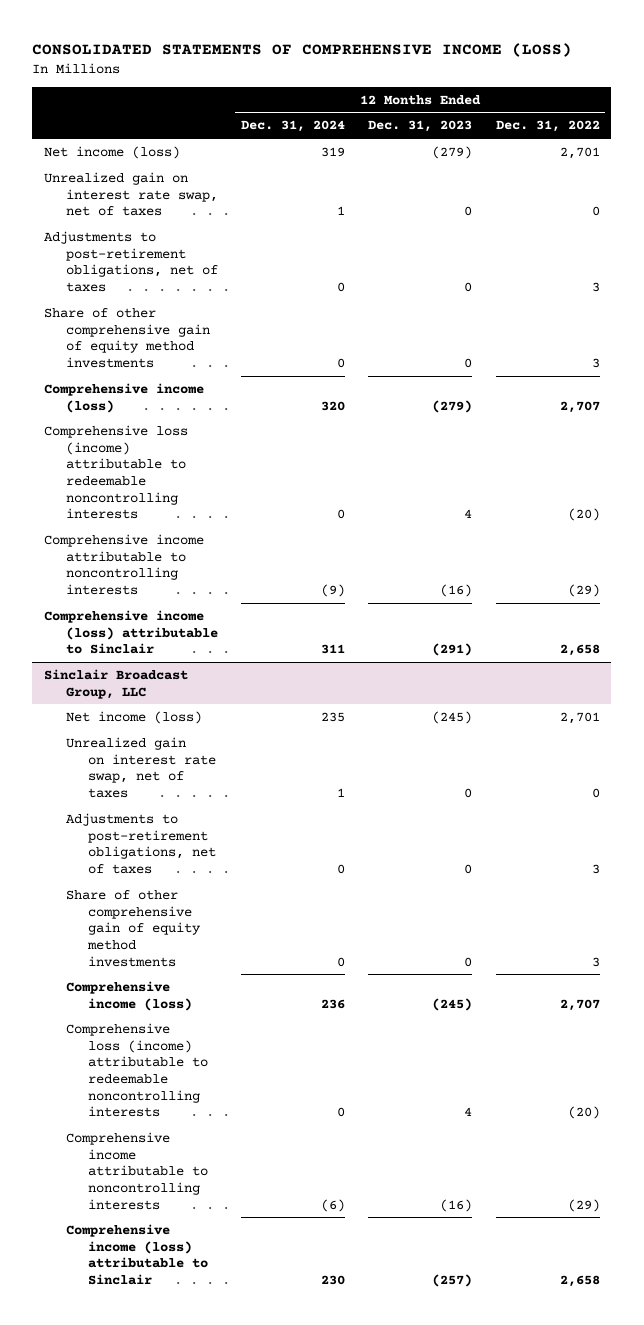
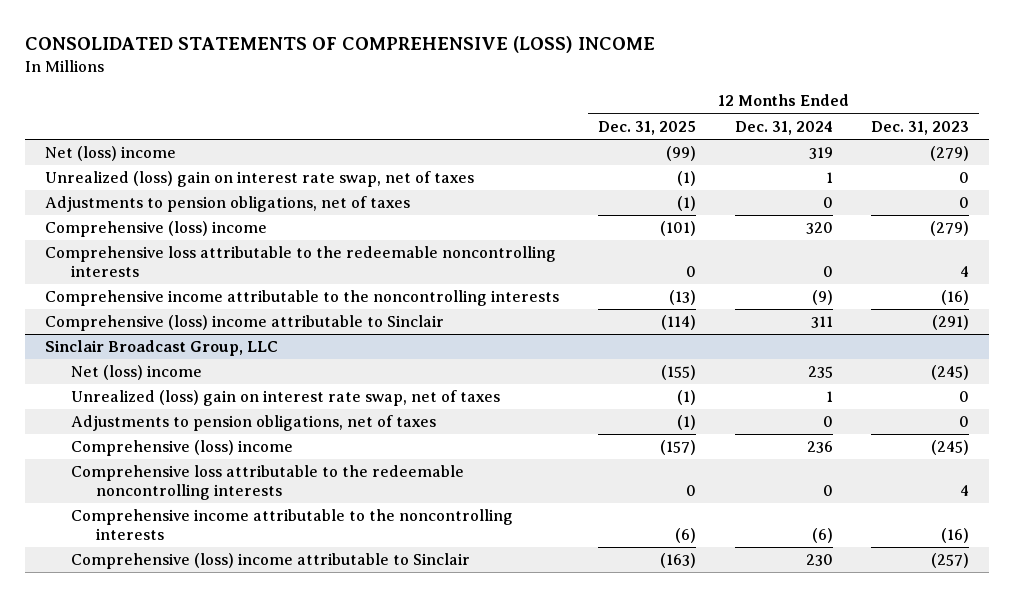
[32,43,573,58] CONSOLIDATED STATEMENTS OF COMPREHENSIVE INCOME (LOSS) -> [25,36,656,54] CONSOLIDATED STATEMENTS OF COMPREHENSIVE (LOSS) INCOME
[495,120,600,133] Dec. 31, 2022 -> none
none -> [597,120,696,135] Dec. 31, 2025
[44,307,210,368] Share of other comprehensive gain of equity method investments -> none
[44,145,181,159] Net income (loss) -> [44,146,176,162] Net (loss) income
[44,171,218,217] Unrealized gain on interest rate swap, net of taxes -> [44,171,474,188] Unrealized (loss) gain on interest rate swap, net of taxes
[44,230,218,292] Adjustments to post-retirement obligations, net of taxes -> [44,196,410,213] Adjustments to pension obligations, net of taxes
[44,382,205,413] Comprehensive income (loss) -> [44,221,267,238] Comprehensive (loss) income
[44,424,189,520] Comprehensive loss (income) attributable to redeemable noncontrolling interests -> [44,246,556,277] Comprehensive loss attributable to the redeemable noncontrolling interests
[44,533,205,595] Comprehensive income attributable to noncontrolling interests -> [44,290,559,307] Comprehensive income attributable to the noncontrolling interests
[44,609,218,655] Comprehensive income (loss) attributable to Sinclair -> [44,315,444,332] Comprehensive (loss) income attributable to Sinclair
[65,889,201,967] Share of other comprehensive gain of equity method investments -> none
[65,710,202,724] Net income (loss) -> [70,365,202,381] Net (loss) income
[65,736,216,798] Unrealized gain on interest rate swap, net of taxes -> [70,390,500,407] Unrealized (loss) gain on interest rate swap, net of taxes
[65,812,216,874] Adjustments to post-retirement obligations, net of taxes -> [70,415,436,432] Adjustments to pension obligations, net of taxes
[65,980,192,1011] Comprehensive income (loss) -> [70,440,293,457] Comprehensive (loss) income
[65,1022,208,1118] Comprehensive loss (income) attributable to redeemable noncontrolling interests -> [70,465,464,500] Comprehensive loss attributable to the redeemable noncontrolling interests
[65,1131,208,1210] Comprehensive income attributable to noncontrolling interests -> [70,509,513,540] Comprehensive income attributable to the noncontrolling interests
[65,1223,208,1285] Comprehensive income (loss) attributable to Sinclair -> [70,553,470,570] Comprehensive (loss) income attributable to Sinclair

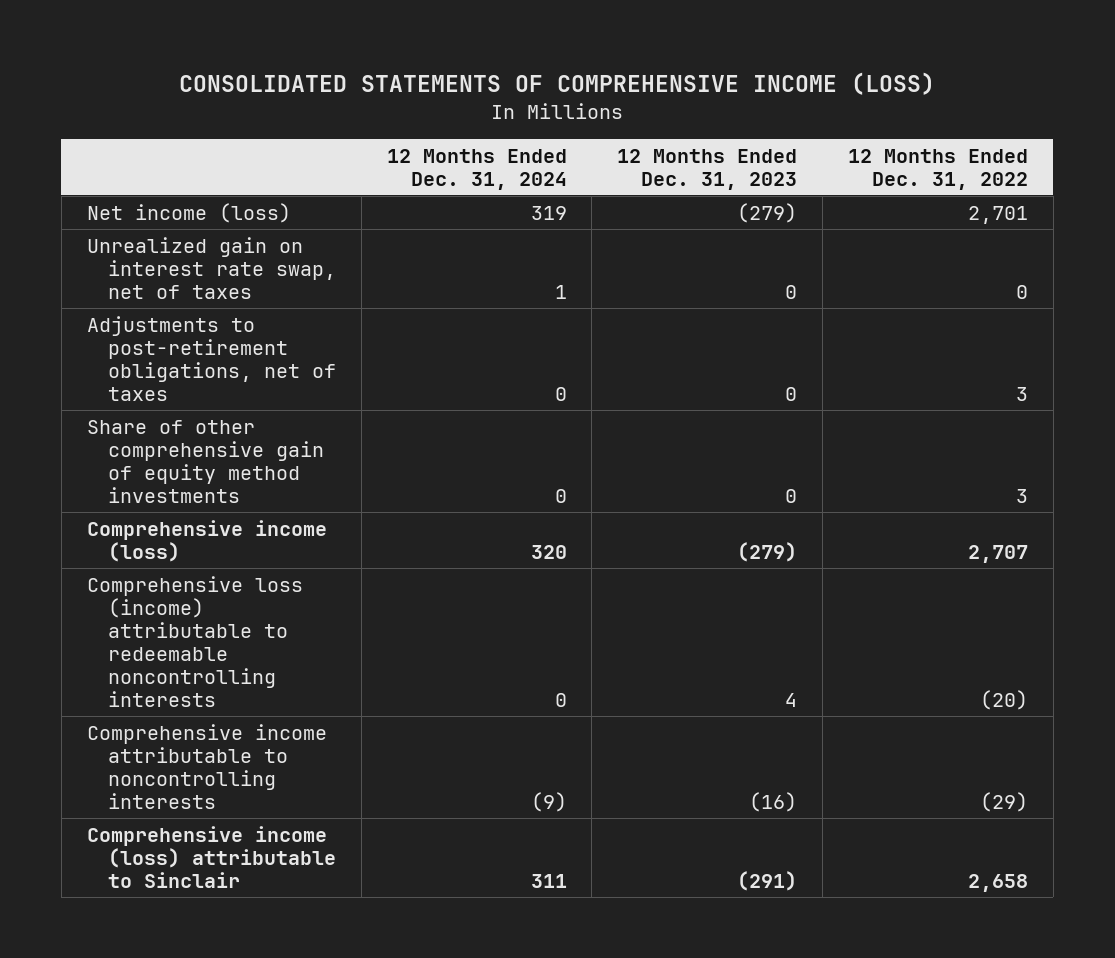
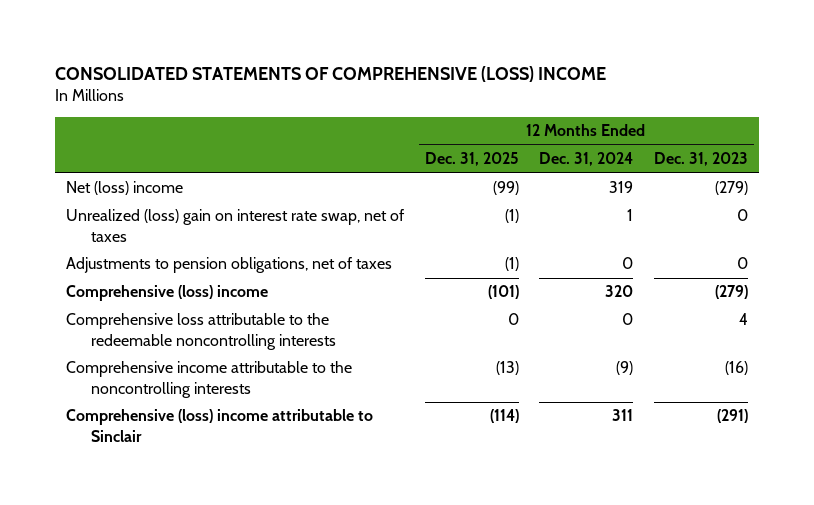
[179,72,936,96] CONSOLIDATED STATEMENTS OF COMPREHENSIVE INCOME (LOSS) -> [55,65,607,82] CONSOLIDATED STATEMENTS OF COMPREHENSIVE (LOSS) INCOME
[847,148,1028,190] 12 Months Ended Dec. 31, 2022 -> none
none -> [424,152,519,167] Dec. 31, 2025
[86,419,324,503] Share of other comprehensive gain of equity method investments -> none
[86,202,291,223] Net income (loss) -> [65,181,183,196] Net (loss) income
[86,236,336,299] Unrealized gain on interest rate swap, net of taxes -> [65,209,405,242] Unrealized (loss) gain on interest rate swap, net of taxes
[86,315,336,401] Adjustments to post-retirement obligations, net of taxes -> [65,257,392,274] Adjustments to pension obligations, net of taxes
[86,519,327,562] Comprehensive income (loss) -> [65,285,268,302] Comprehensive (loss) income
[86,575,303,707] Comprehensive loss (income) attributable to redeemable noncontrolling interests -> [65,313,336,350] Comprehensive loss attributable to the redeemable noncontrolling interests
[86,723,327,809] Comprehensive income attributable to noncontrolling interests -> [65,361,352,398] Comprehensive income attributable to the noncontrolling interests
[86,825,336,888] Comprehensive income (loss) attributable to Sinclair -> [65,409,373,442] Comprehensive (loss) income attributable to Sinclair

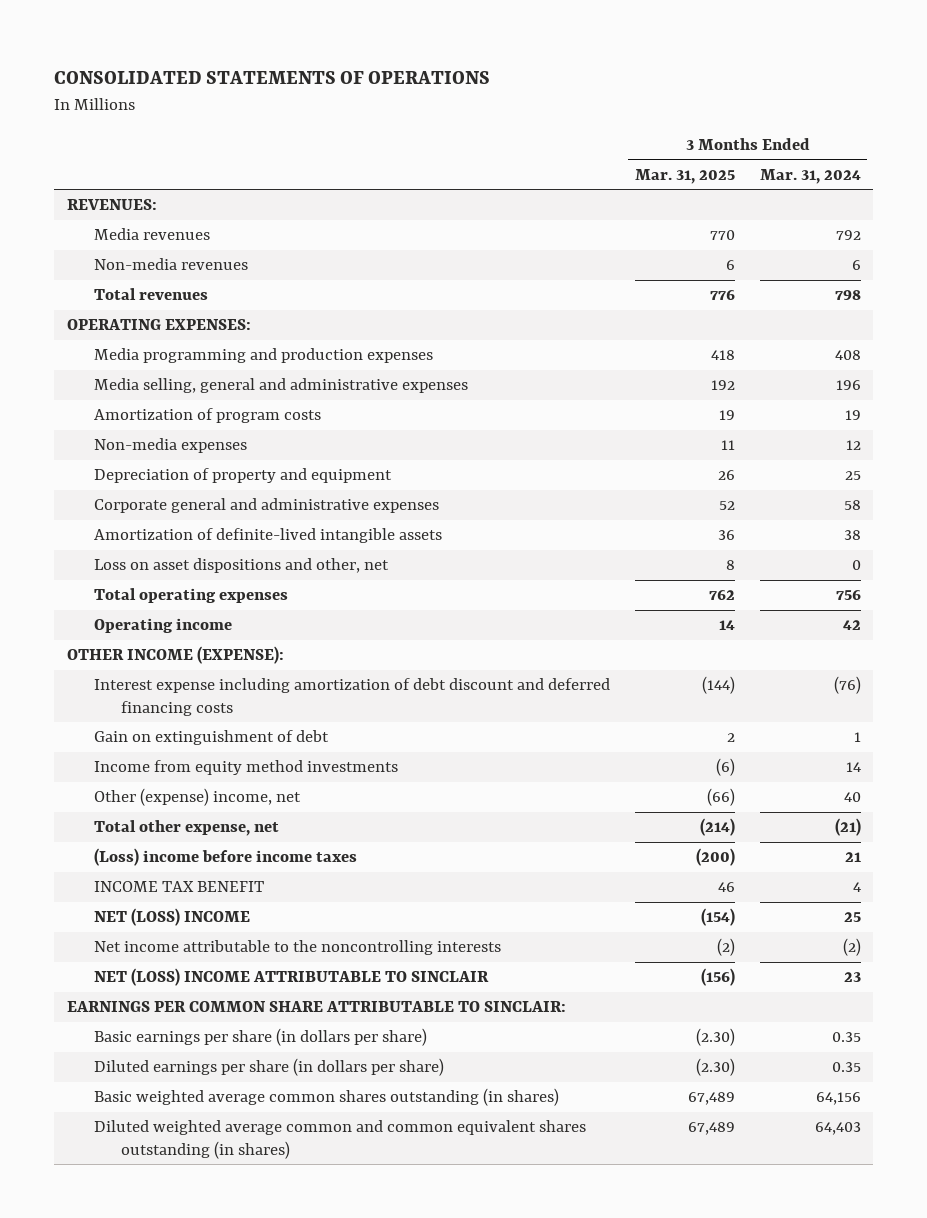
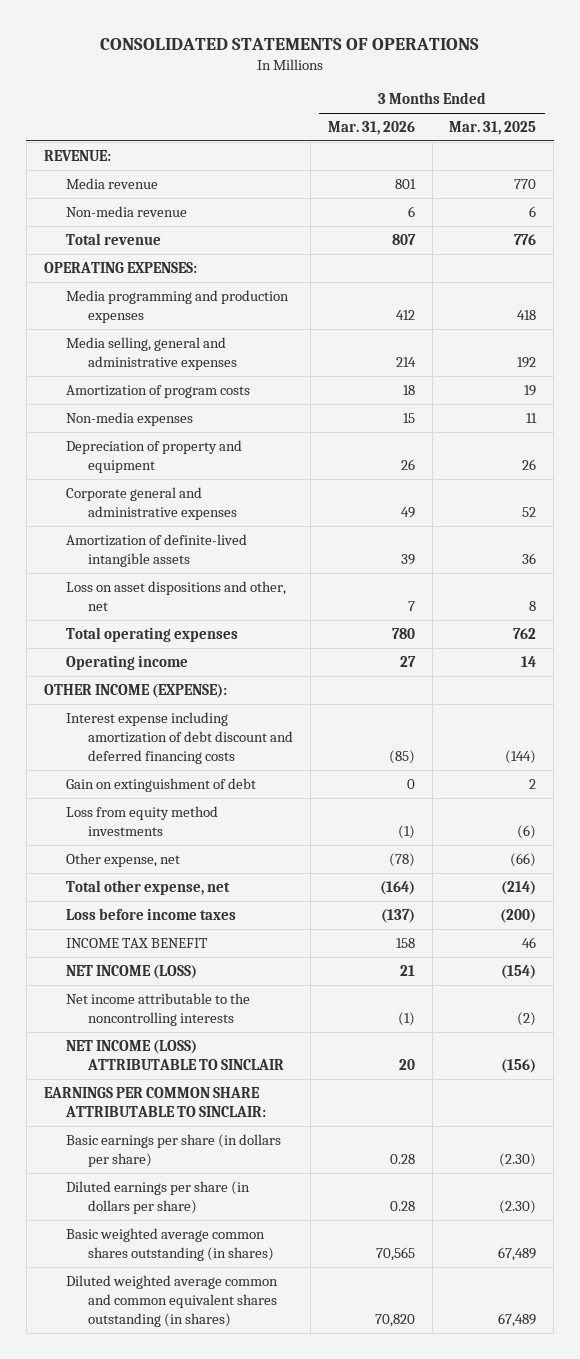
[759,168,861,184] Mar. 31, 2024 -> none
none -> [327,121,415,136] Mar. 31, 2026
[66,199,157,211] REVENUES: -> [43,150,111,162] REVENUE:
[93,228,210,241] Media revenues -> [66,178,159,190] Media revenue
[93,258,248,271] Non-media revenues -> [66,206,188,218] Non-media revenue
[93,288,208,301] Total revenues -> [66,233,162,246] Total revenue
[93,760,398,776] Income from equity method investments -> [66,806,219,837] Loss from equity method investments
[93,788,301,807] Other (expense) income, net -> [66,853,181,868] Other expense, net
[93,848,357,867] (Loss) income before income taxes -> [66,908,237,921] Loss before income taxes
[93,908,250,927] NET (LOSS) INCOME -> [66,965,198,980] NET INCOME (LOSS)
[93,968,489,987] NET (LOSS) INCOME ATTRIBUTABLE TO SINCLAIR -> [66,1040,285,1071] NET INCOME (LOSS) ATTRIBUTABLE TO SINCLAIR

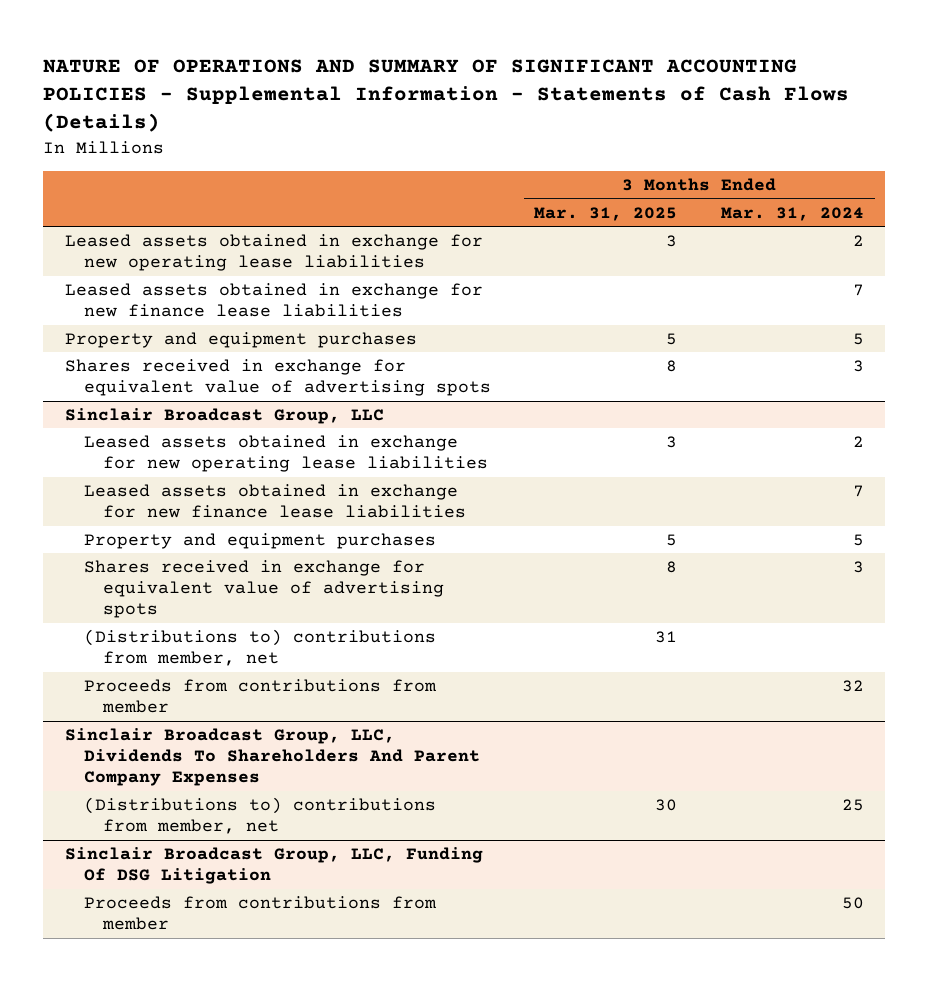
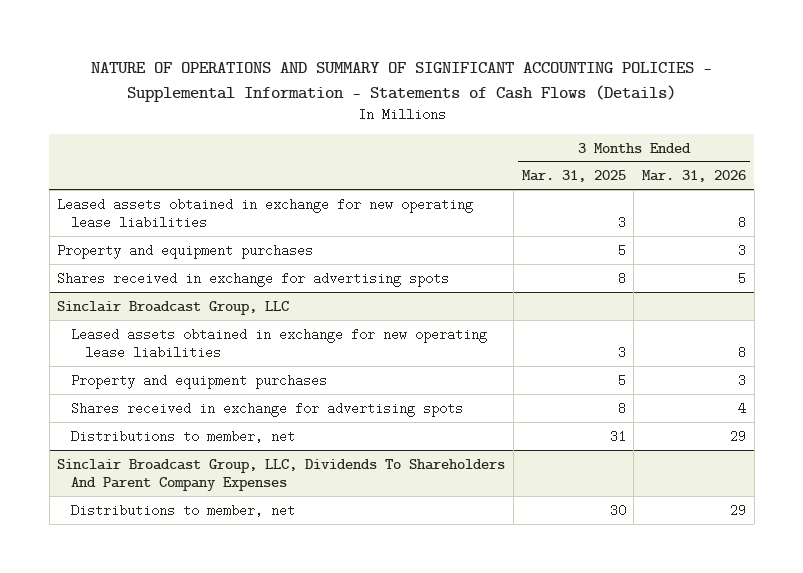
[720,206,864,221] Mar. 31, 2024 -> none
none -> [641,170,746,183] Mar. 31, 2026
[65,283,484,318] Leased assets obtained in exchange for new finance lease liabilities -> none
[65,359,491,397] Shares received in exchange for equivalent value of advertising spots -> [57,271,450,287] Shares received in exchange for advertising spots
[83,484,466,519] Leased assets obtained in exchange for new finance lease liabilities -> none
[83,679,437,714] Proceeds from contributions from member -> none
[83,560,444,619] Shares received in exchange for equivalent value of advertising spots -> [71,401,464,417] Shares received in exchange for advertising spots
[83,629,436,667] (Distributions to) contributions from member, net -> [71,429,296,443] Distributions to member, net
[65,847,484,885] Sinclair Broadcast Group, LLC, Funding Of DSG Litigation -> none
[83,896,437,931] Proceeds from contributions from member -> none
[83,797,436,835] (Distributions to) contributions from member, net -> [71,503,296,517] Distributions to member, net

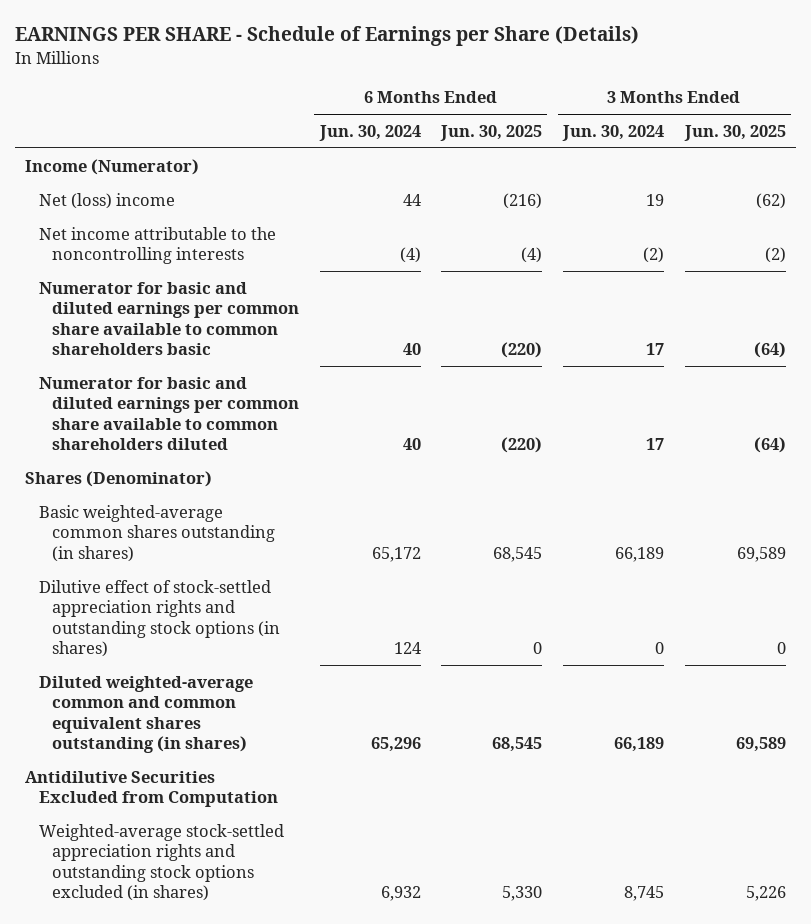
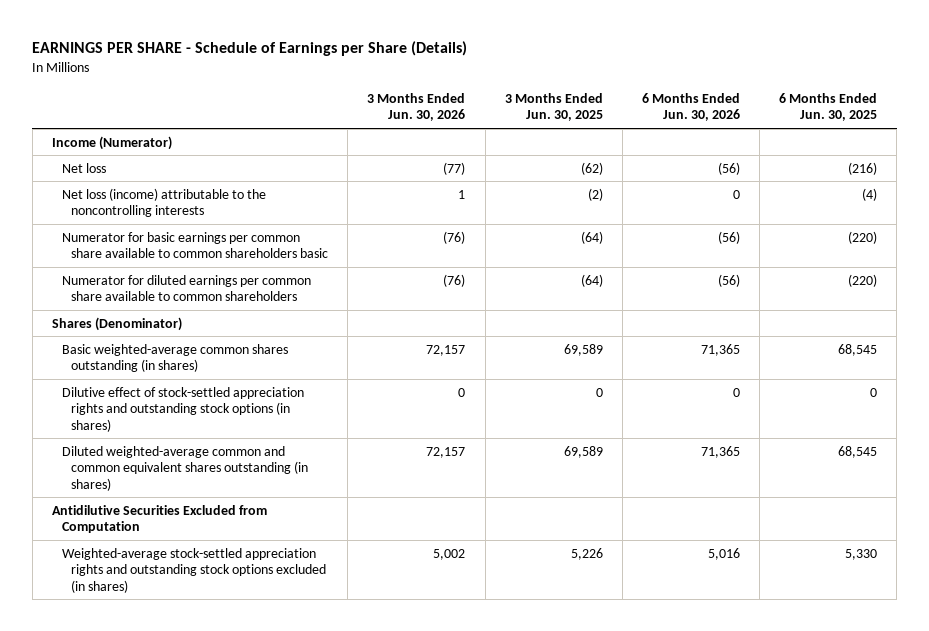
[318,124,421,141] Jun. 30, 2024 -> none
[562,124,665,141] Jun. 30, 2024 -> none
none -> [367,92,466,122] 3 Months Ended Jun. 30, 2026
none -> [641,92,740,122] 6 Months Ended Jun. 30, 2026
[38,192,175,209] Net (loss) income -> [61,162,106,173] Net loss
[38,226,276,265] Net income attributable to the noncontrolling interests -> [61,187,266,218] Net loss (income) attributable to the noncontrolling interests
[38,281,299,356] Numerator for basic and diluted earnings per common share available to common shareholders basic -> [61,231,329,259] Numerator for basic earnings per common share available to common shareholders basic
[38,376,299,451] Numerator for basic and diluted earnings per common share available to common shareholders diluted -> [61,274,311,302] Numerator for diluted earnings per common share available to common shareholders

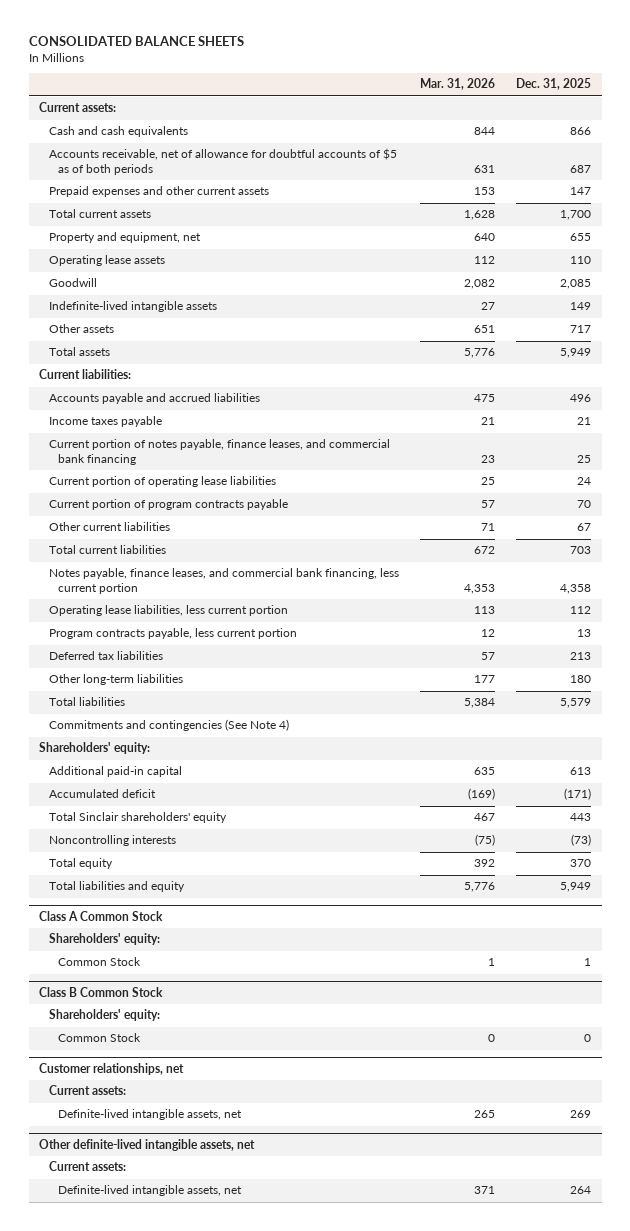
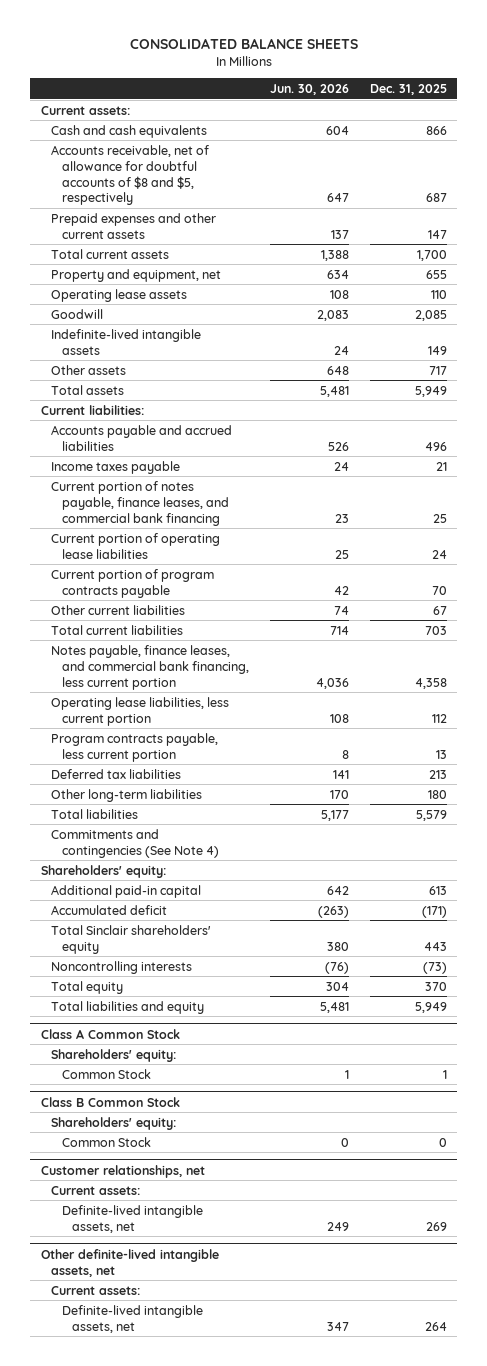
[419,78,495,91] Mar. 31, 2026 -> none
none -> [269,83,349,95] Jun. 30, 2026
[48,148,397,175] Accounts receivable, net of allowance for doubtful accounts of $5 as of both periods -> [51,144,210,206] Accounts receivable, net of allowance for doubtful accounts of $8 and $5, respectively

